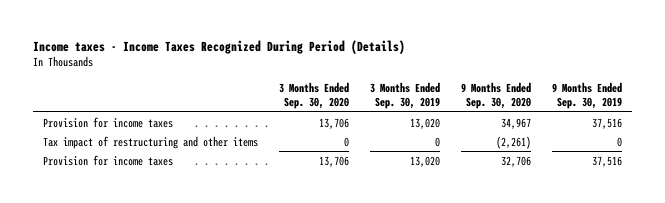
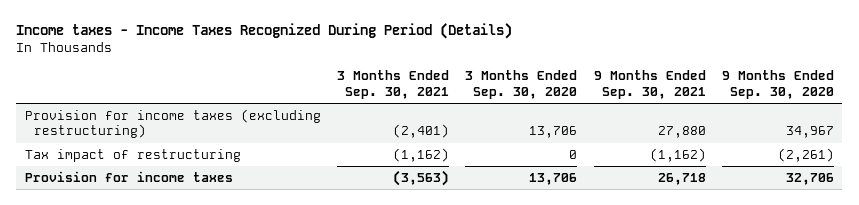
[370,81,441,110] 3 Months Ended Sep. 30, 2019 -> none
[551,81,622,110] 9 Months Ended Sep. 30, 2019 -> none
none -> [337,70,450,99] 3 Months Ended Sep. 30, 2021
none -> [593,70,706,99] 9 Months Ended Sep. 30, 2021
[43,116,174,128] Provision for income taxes -> [24,108,321,139] Provision for income taxes (excluding restructuring)
[43,135,259,149] Tax impact of restructuring and other items -> [24,148,241,162] Tax impact of restructuring

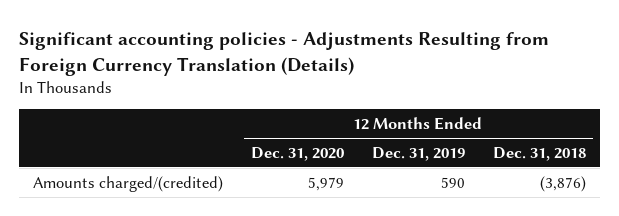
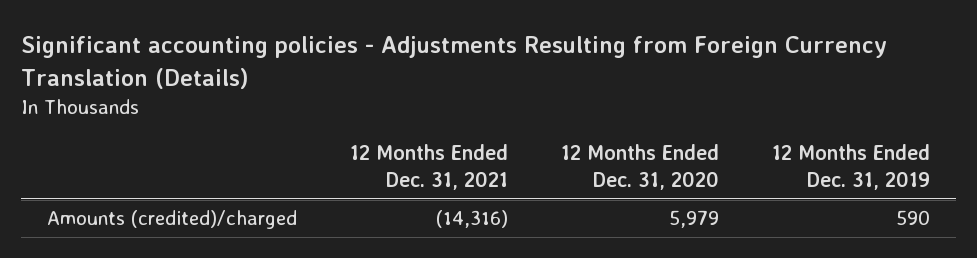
[492,146,586,161] Dec. 31, 2018 -> none
none -> [349,144,508,191] 12 Months Ended Dec. 31, 2021
[33,175,224,192] Amounts charged/(credited) -> [47,210,298,230] Amounts (credited)/charged

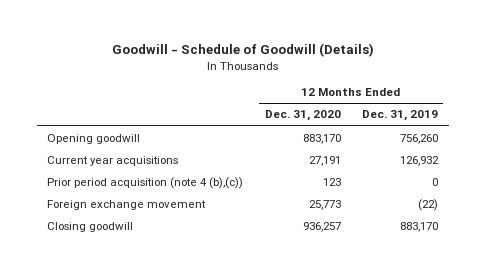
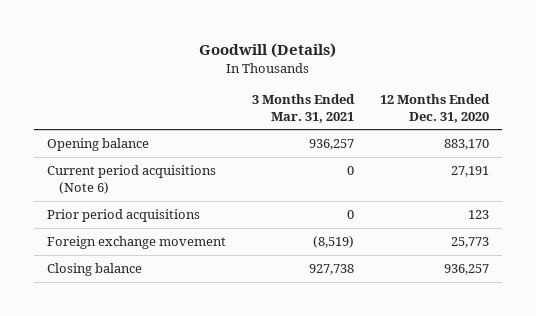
[111,43,374,58] Goodwill - Schedule of Goodwill (Details) -> [198,42,336,58] Goodwill (Details)
[361,110,438,122] Dec. 31, 2019 -> none
none -> [251,93,355,123] 3 Months Ended Mar. 31, 2021
[47,134,141,145] Opening goodwill -> [47,138,150,152] Opening balance
[47,156,179,167] Current year acquisitions -> [47,165,217,194] Current period acquisitions (Note 6)
[47,177,244,190] Prior period acquisition (note 4 (b),(c)) -> [47,209,201,223] Prior period acquisitions
[47,222,134,233] Closing goodwill -> [47,263,143,277] Closing balance

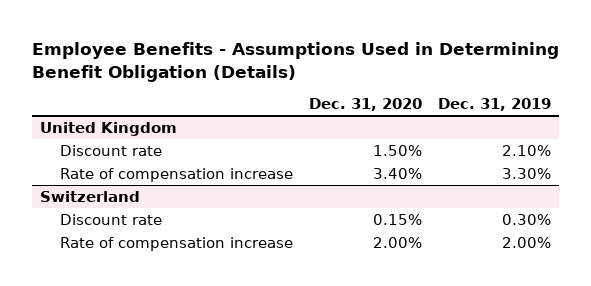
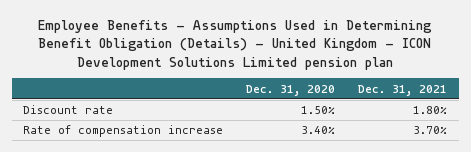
[31,41,559,82] Employee Benefits - Assumptions Used in Determining Benefit Obligation (Details) -> [38,19,433,70] Employee Benefits - Assumptions Used in Determining Benefit Obligation (Details) - United Kingdom - ICON Development Solutions Limited pension plan
[438,98,552,112] Dec. 31, 2019 -> none
none -> [358,84,448,96] Dec. 31, 2021
[39,121,177,136] United Kingdom -> none
[39,190,140,202] Switzerland -> none
[60,213,163,225] Discount rate -> none
[60,236,294,251] Rate of compensation increase -> none

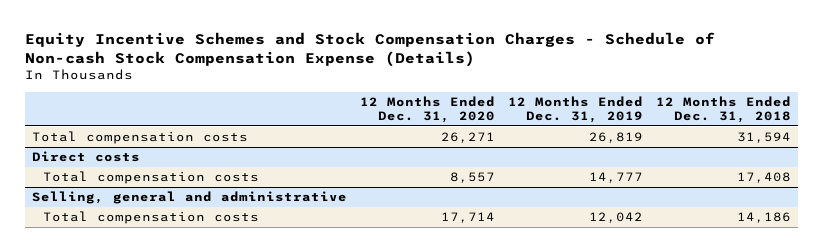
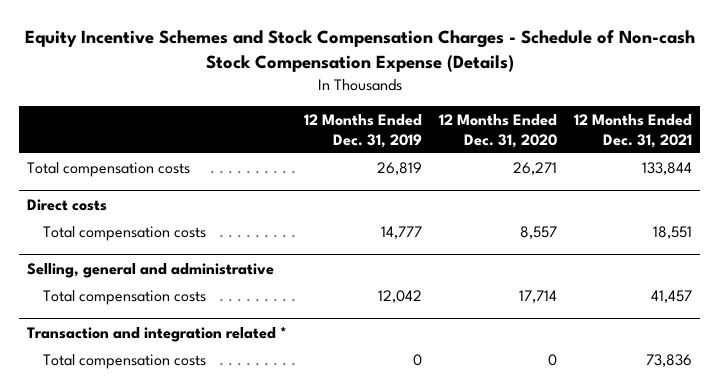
[656,95,792,124] 12 Months Ended Dec. 31, 2018 -> none
none -> [573,113,692,148] 12 Months Ended Dec. 31, 2021
none -> [27,326,288,342] Transaction and integration related *
none -> [42,353,206,369] Total compensation costs

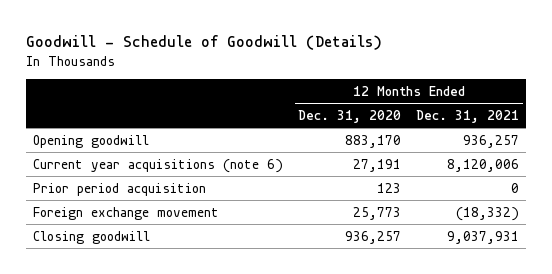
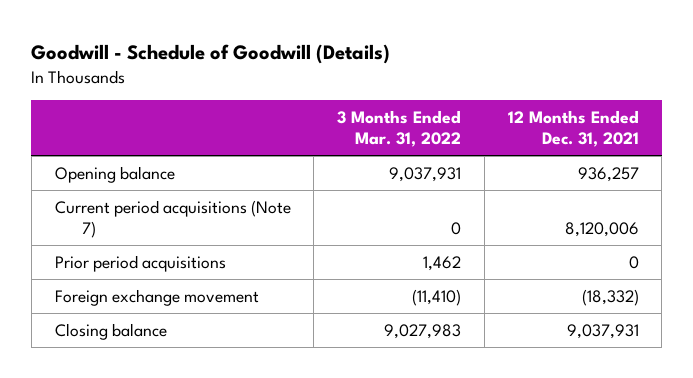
[298,109,402,123] Dec. 31, 2020 -> none
none -> [337,110,462,147] 3 Months Ended Mar. 31, 2022
[33,134,150,148] Opening goodwill -> [54,165,175,183] Opening balance
[33,158,284,173] Current year acquisitions (note 6) -> [54,199,291,238] Current period acquisitions (Note 7)
[33,182,207,196] Prior period acquisition -> [54,254,226,272] Prior period acquisitions
[33,230,151,244] Closing goodwill -> [54,322,167,340] Closing balance

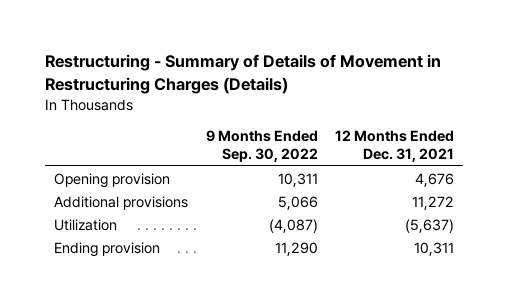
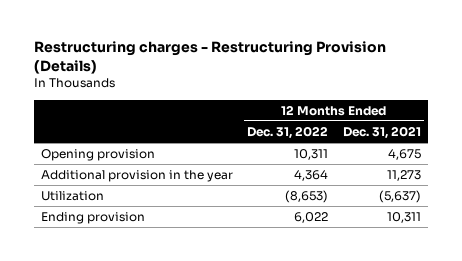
[44,54,441,94] Restructuring - Summary of Details of Movement in Restructuring Charges (Details) -> [33,41,386,75] Restructuring charges - Restructuring Provision (Details)
[205,129,318,163] 9 Months Ended Sep. 30, 2022 -> none
none -> [247,125,329,139] Dec. 31, 2022
[415,172,455,187] 4,676 -> [387,149,421,161] 4,675
[53,195,188,210] Additional provisions -> [40,170,233,183] Additional provision in the year
[412,195,455,210] 11,272 -> [386,170,421,182] 11,273

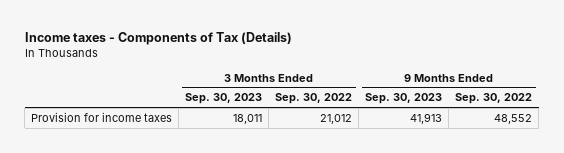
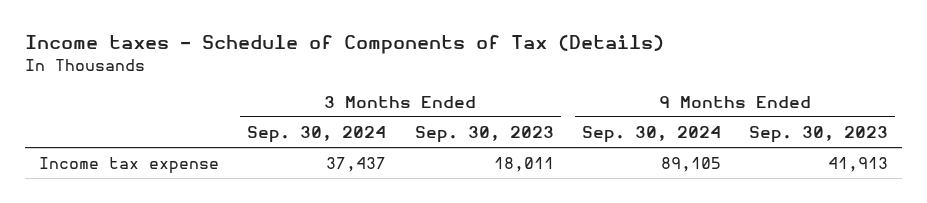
[24,31,292,45] Income taxes - Components of Tax (Details) -> [24,35,664,55] Income taxes - Schedule of Components of Tax (Details)
[275,93,353,105] Sep. 30, 2022 -> none
[455,93,533,105] Sep. 30, 2022 -> none
none -> [247,126,387,144] Sep. 30, 2024
none -> [581,126,721,144] Sep. 30, 2024
[31,111,173,122] Provision for income taxes -> [38,157,219,175] Income tax expense

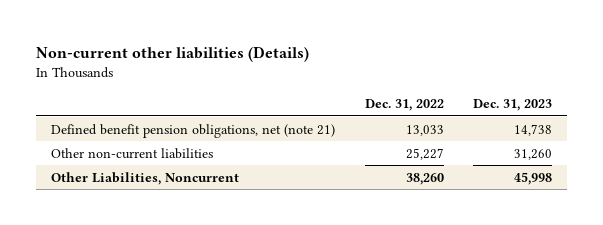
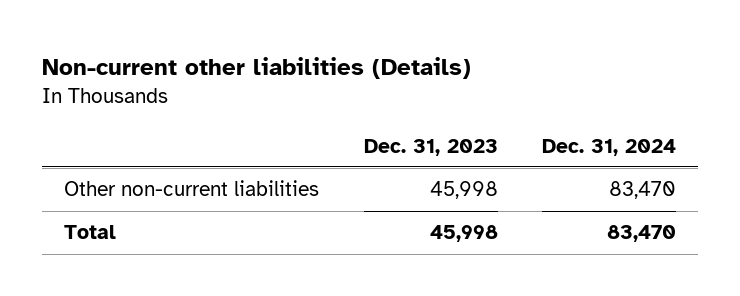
[364,98,444,111] Dec. 31, 2022 -> none
none -> [541,138,676,156] Dec. 31, 2024
[50,123,335,138] Defined benefit pension obligations, net (note 21) -> none
[514,148,553,160] 31,260 -> [429,181,498,200] 45,998
[50,171,239,185] Other Liabilities, Noncurrent -> [64,225,117,240] Total

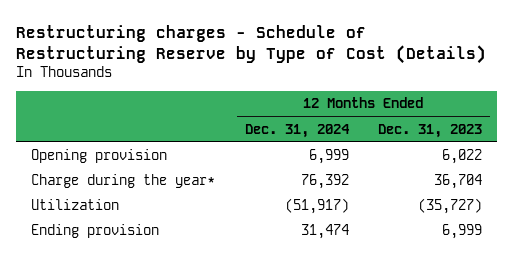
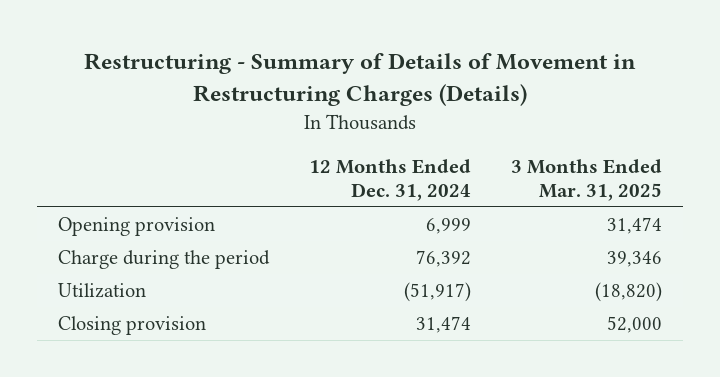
[16,24,487,64] Restructuring charges - Schedule of Restructuring Reserve by Type of Cost (Details) -> [83,53,636,107] Restructuring - Summary of Details of Movement in Restructuring Charges (Details)
[378,123,483,138] Dec. 31, 2023 -> none
none -> [511,158,663,201] 3 Months Ended Mar. 31, 2025
[31,174,216,189] Charge during the year* -> [57,250,270,270] Charge during the period
[31,224,160,239] Ending provision -> [57,316,206,336] Closing provision

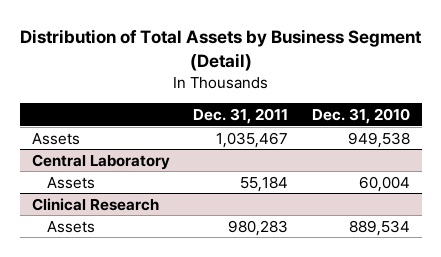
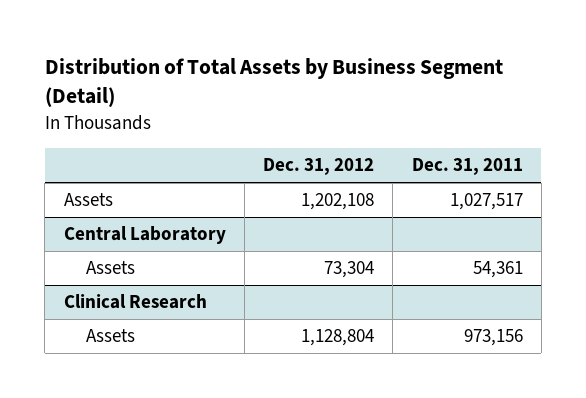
[311,107,410,124] Dec. 31, 2010 -> none
none -> [263,158,375,176] Dec. 31, 2012
[216,131,289,148] 1,035,467 -> [449,193,523,211] 1,027,517
[240,175,289,192] 55,184 -> [472,261,523,279] 54,361
[228,219,289,236] 980,283 -> [463,329,523,347] 973,156

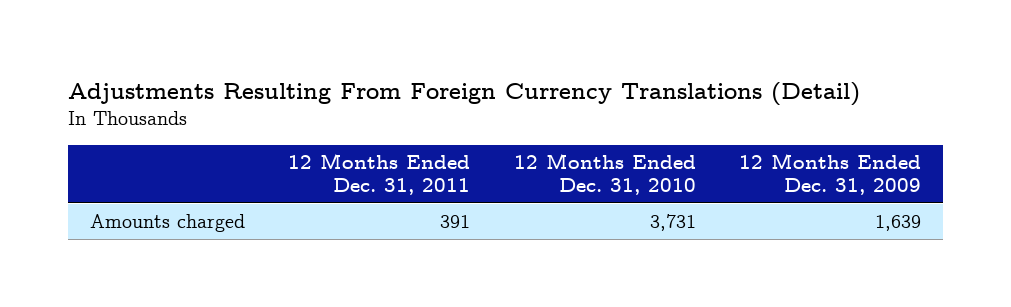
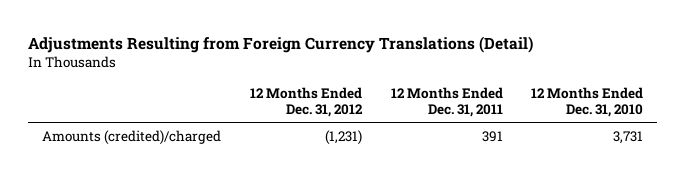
[68,81,861,106] Adjustments Resulting From Foreign Currency Translations (Detail) -> [27,35,533,53] Adjustments Resulting from Foreign Currency Translations (Detail)
[739,152,922,196] 12 Months Ended Dec. 31, 2009 -> none
none -> [249,87,363,118] 12 Months Ended Dec. 31, 2012
[89,214,245,233] Amounts charged -> [42,129,222,145] Amounts (credited)/charged

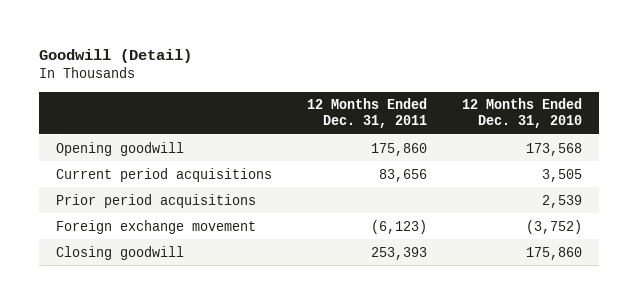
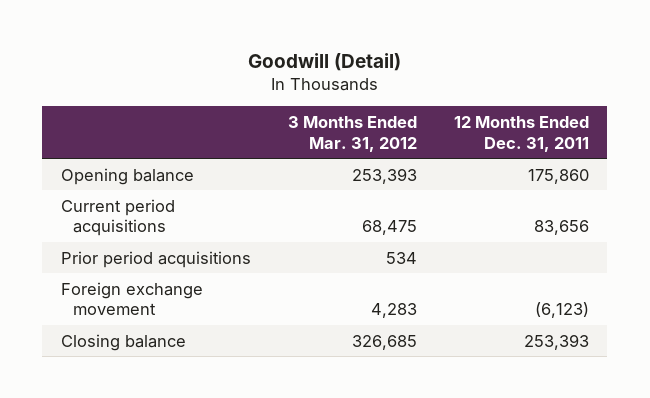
[461,98,582,129] 12 Months Ended Dec. 31, 2010 -> none
none -> [287,115,417,152] 3 Months Ended Mar. 31, 2012
[56,141,185,156] Opening goodwill -> [60,167,194,185] Opening balance
[56,245,185,260] Closing goodwill -> [60,333,186,351] Closing balance

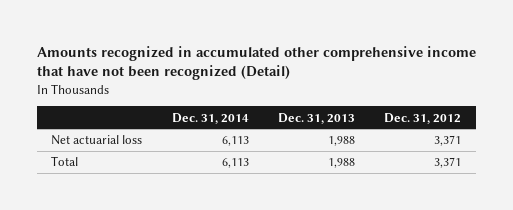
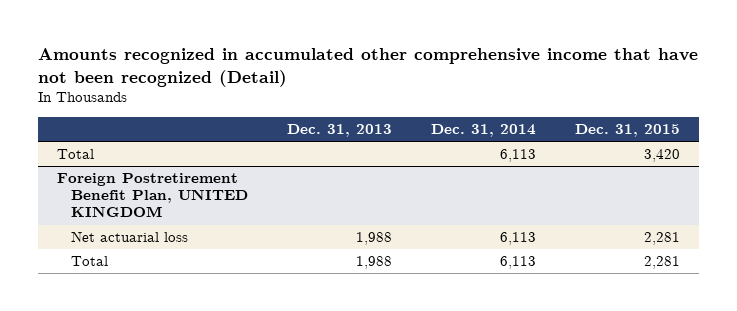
[384,112,462,124] Dec. 31, 2012 -> none
none -> [574,124,680,138] Dec. 31, 2015
none -> [57,149,95,160] Total
none -> [57,173,248,218] Foreign Postretirement Benefit Plan, UNITED KINGDOM

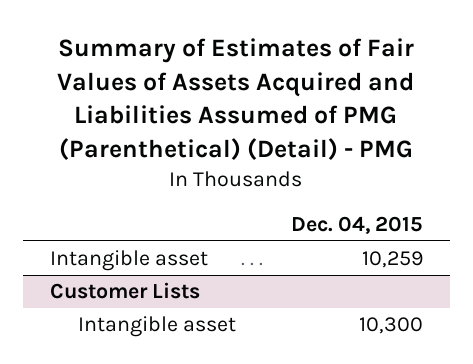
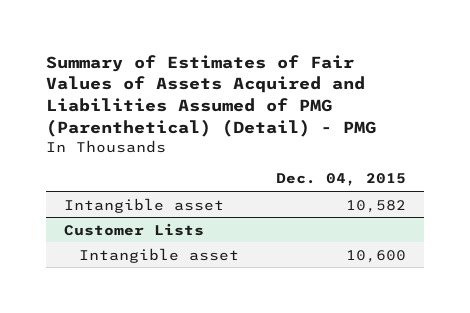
[361,251,423,269] 10,259 -> [345,199,406,213] 10,582
[358,317,423,335] 10,300 -> [345,249,406,263] 10,600

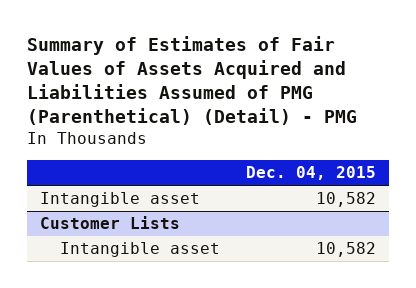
[345,249,406,263] 10,600 -> [315,242,376,258] 10,582

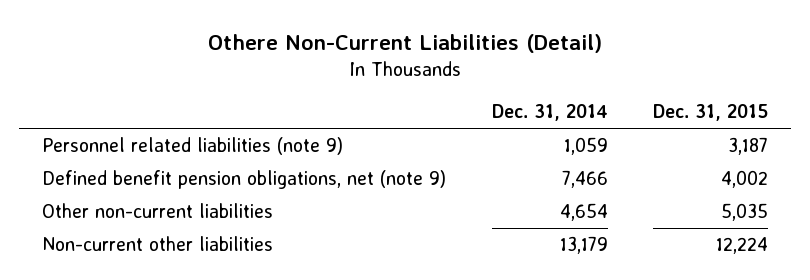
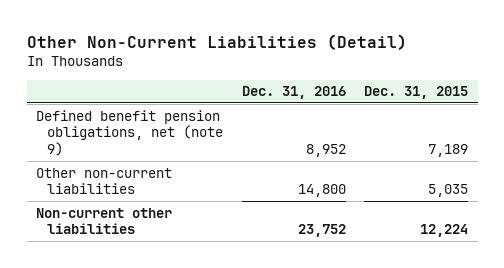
[208,33,603,53] Othere Non-Current Liabilities (Detail) -> [26,33,407,50] Other Non-Current Liabilities (Detail)
[491,104,608,122] Dec. 31, 2014 -> none
none -> [241,86,346,100] Dec. 31, 2016
[41,136,343,155] Personnel related liabilities (note 9) -> none
[721,169,769,188] 4,002 -> [428,143,469,157] 7,189

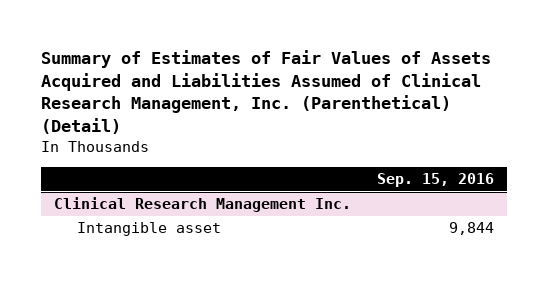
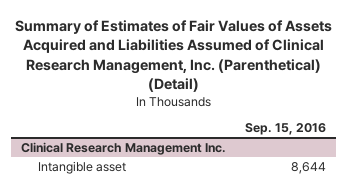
[448,222,494,236] 9,844 -> [291,161,327,174] 8,644

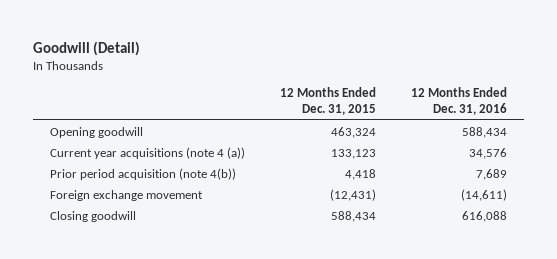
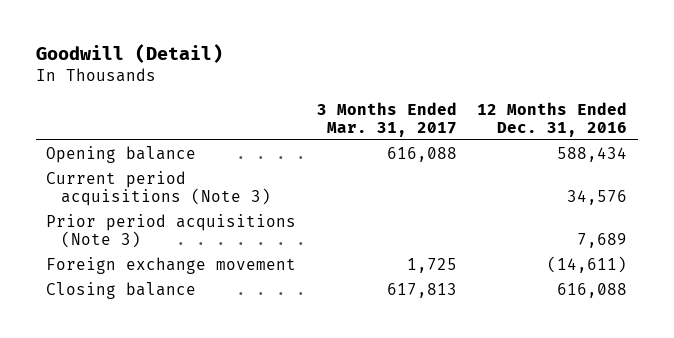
[280,87,377,116] 12 Months Ended Dec. 31, 2015 -> none
none -> [316,101,457,137] 3 Months Ended Mar. 31, 2017
[50,126,144,138] Opening goodwill -> [46,146,197,164] Opening balance
[50,146,246,159] Current year acquisitions (note 4 (a)) -> [46,171,272,207] Current period acquisitions (Note 3)
[50,167,237,180] Prior period acquisition (note 4(b)) -> [46,214,297,249] Prior period acquisitions (Note 3)
[50,210,137,222] Closing goodwill -> [46,282,197,300] Closing balance

